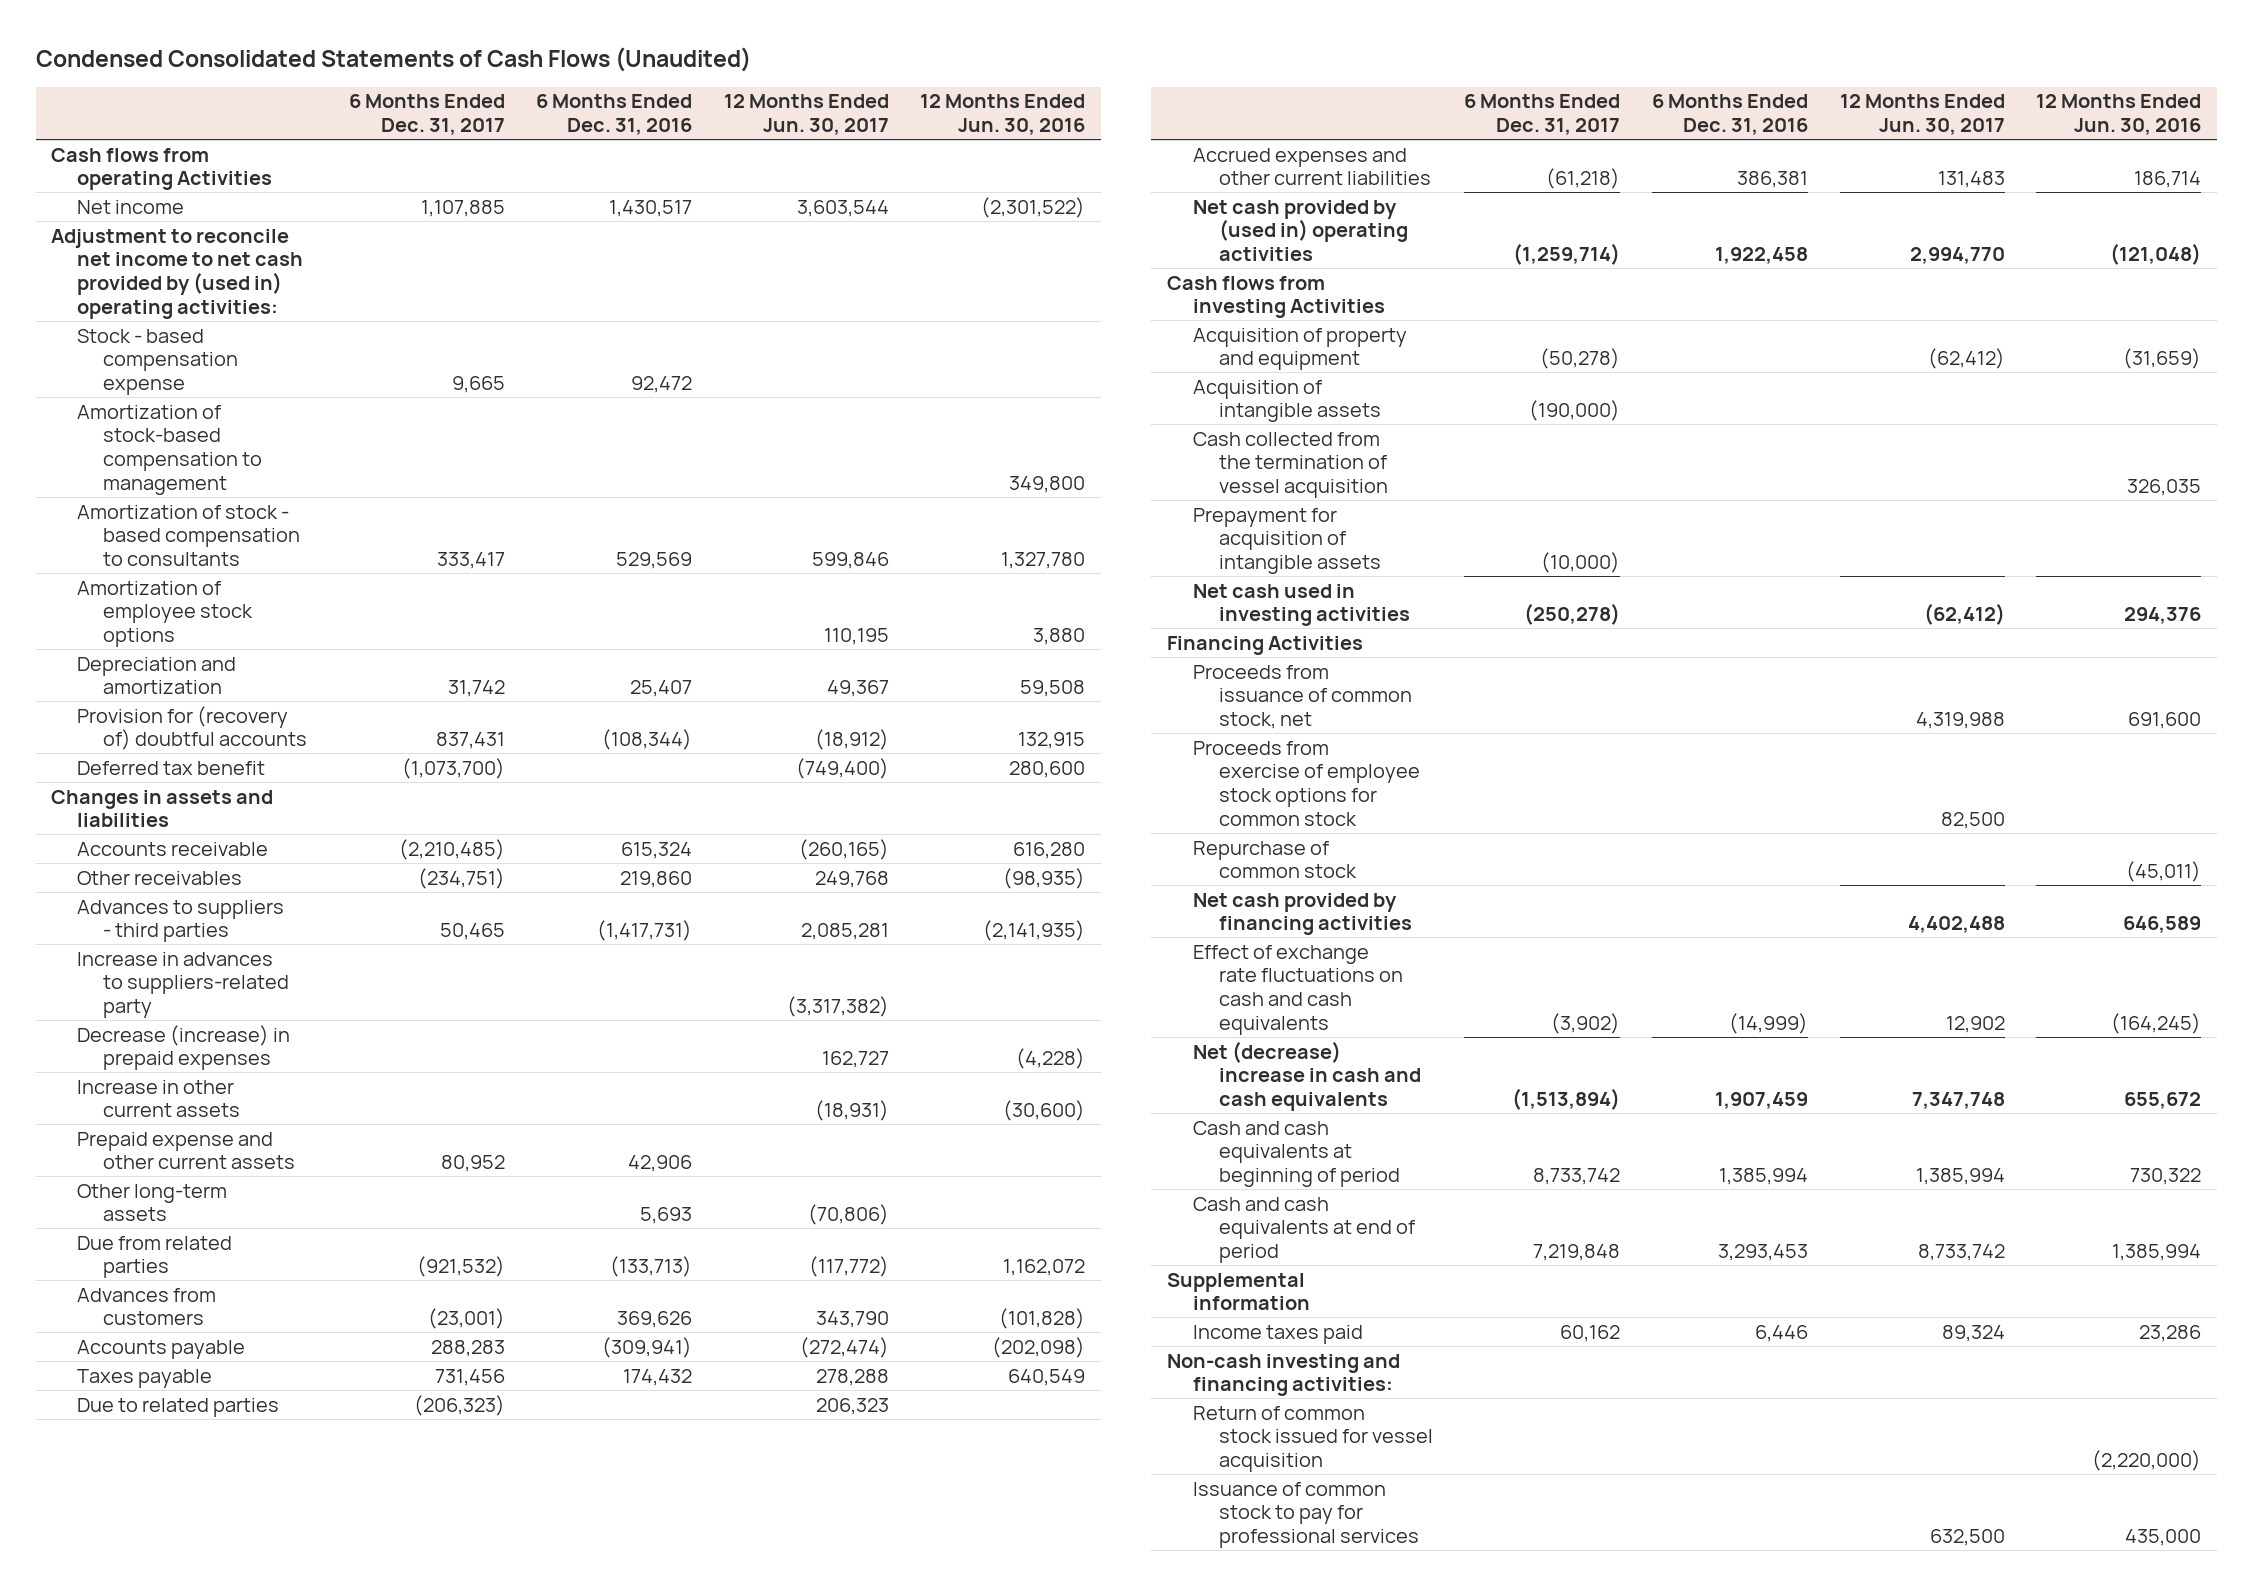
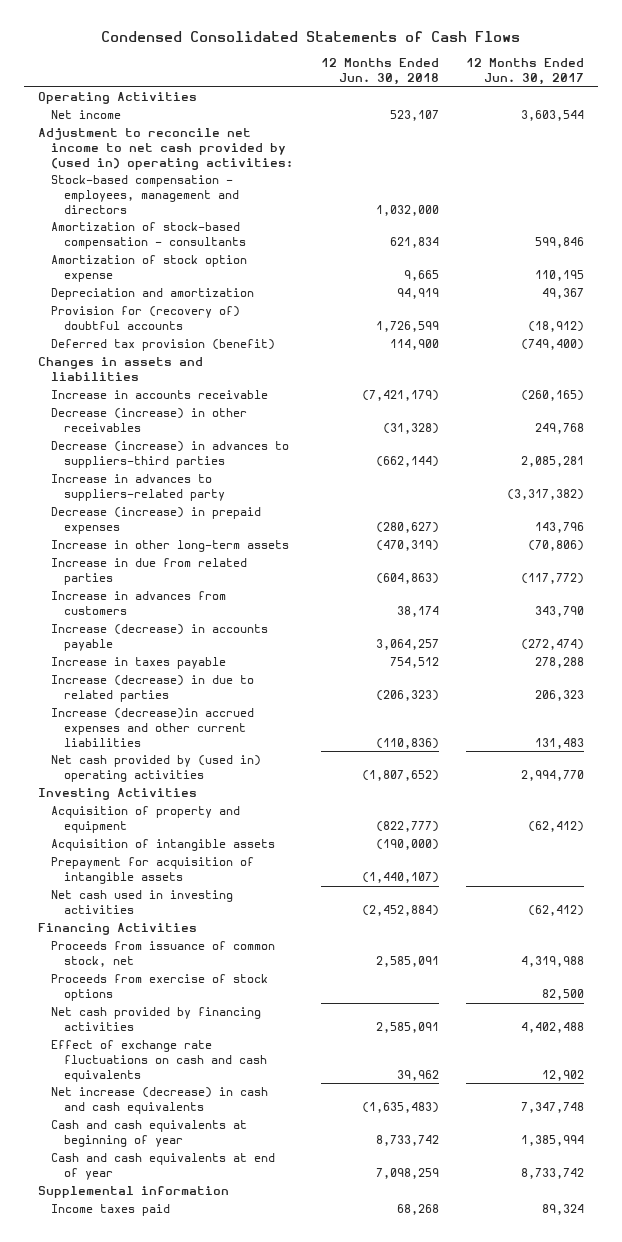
[35,46,751,72] Condensed Consolidated Statements of Cash Flows (Unaudited) -> [101,31,521,43] Condensed Consolidated Statements of Cash Flows
[348,94,505,136] 6 Months Ended Dec. 31, 2017 -> none
[536,94,693,136] 6 Months Ended Dec. 31, 2016 -> none
[920,94,1086,136] 12 Months Ended Jun. 30, 2016 -> none
none -> [320,58,439,86] 12 Months Ended Jun. 30, 2018
[51,147,273,191] Cash flows from operating Activities -> [38,92,198,105] Operating Activities
[77,404,263,495] Amortization of stock-based compensation to management -> none
[77,328,239,396] Stock - based compensation expense -> [50,175,239,214] Stock-based compensation - employees, management and directors
[77,504,301,567] Amortization of stock - based compensation to consultants -> [50,222,246,250] Amortization of stock-based compensation - consultants
[77,580,254,648] Amortization of employee stock options -> [50,255,247,283] Amortization of stock option expense
[77,760,266,775] Deferred tax benefit -> [50,339,275,352] Deferred tax provision (benefit)
[77,841,269,856] Accounts receivable -> [50,390,268,400] Increase in accounts receivable
[77,870,243,885] Other receivables -> [50,408,247,433] Decrease (increase) in other receivables
[77,899,285,943] Advances to suppliers - third parties -> [50,441,289,469] Decrease (increase) in advances to suppliers-third parties
[77,1079,241,1118] Increase in other current assets -> none
[77,1131,296,1170] Prepaid expense and other current assets -> none
[821,1051,889,1069] 162,727 -> [535,522,585,534] 143,796
[77,1183,228,1222] Other long-term assets -> [50,540,289,553] Increase in other long-term assets
[77,1235,233,1279] Due from related parties -> [50,558,247,586] Increase in due from related parties
[77,1287,217,1326] Advances from customers -> [50,591,226,616] Increase in advances from customers
[77,1339,246,1359] Accounts payable -> [50,624,268,652] Increase (decrease) in accounts payable
[77,1368,213,1388] Taxes payable -> [50,657,226,670] Increase in taxes payable
[77,1397,280,1417] Due to related parties -> [50,675,254,703] Increase (decrease) in due to related parties
[1193,147,1431,186] Accrued expenses and other current liabilities -> [50,708,254,747] Increase (decrease)in accrued expenses and other current liabilities
[1167,275,1386,319] Cash flows from investing Activities -> [38,788,198,801] Investing Activities
[1193,431,1388,499] Cash collected from the termination of vessel acquisition -> none
[1193,840,1357,879] Repurchase of common stock -> none
[1193,740,1420,826] Proceeds from exercise of employee stock options for common stock -> [50,974,268,1002] Proceeds from exercise of stock options
[1193,1040,1421,1112] Net (decrease) increase in cash and cash equivalents -> [50,1087,268,1115] Net increase (decrease) in cash and cash equivalents
[1193,1120,1400,1188] Cash and cash equivalents at beginning of period -> [50,1120,247,1148] Cash and cash equivalents at beginning of year
[1193,1196,1415,1264] Cash and cash equivalents at end of period -> [50,1153,275,1181] Cash and cash equivalents at end of year
[1167,1353,1401,1397] Non-cash investing and financing activities: -> none
[1193,1405,1433,1473] Return of common stock issued for vessel acquisition -> none
[1193,1481,1419,1549] Issuance of common stock to pay for professional services -> none

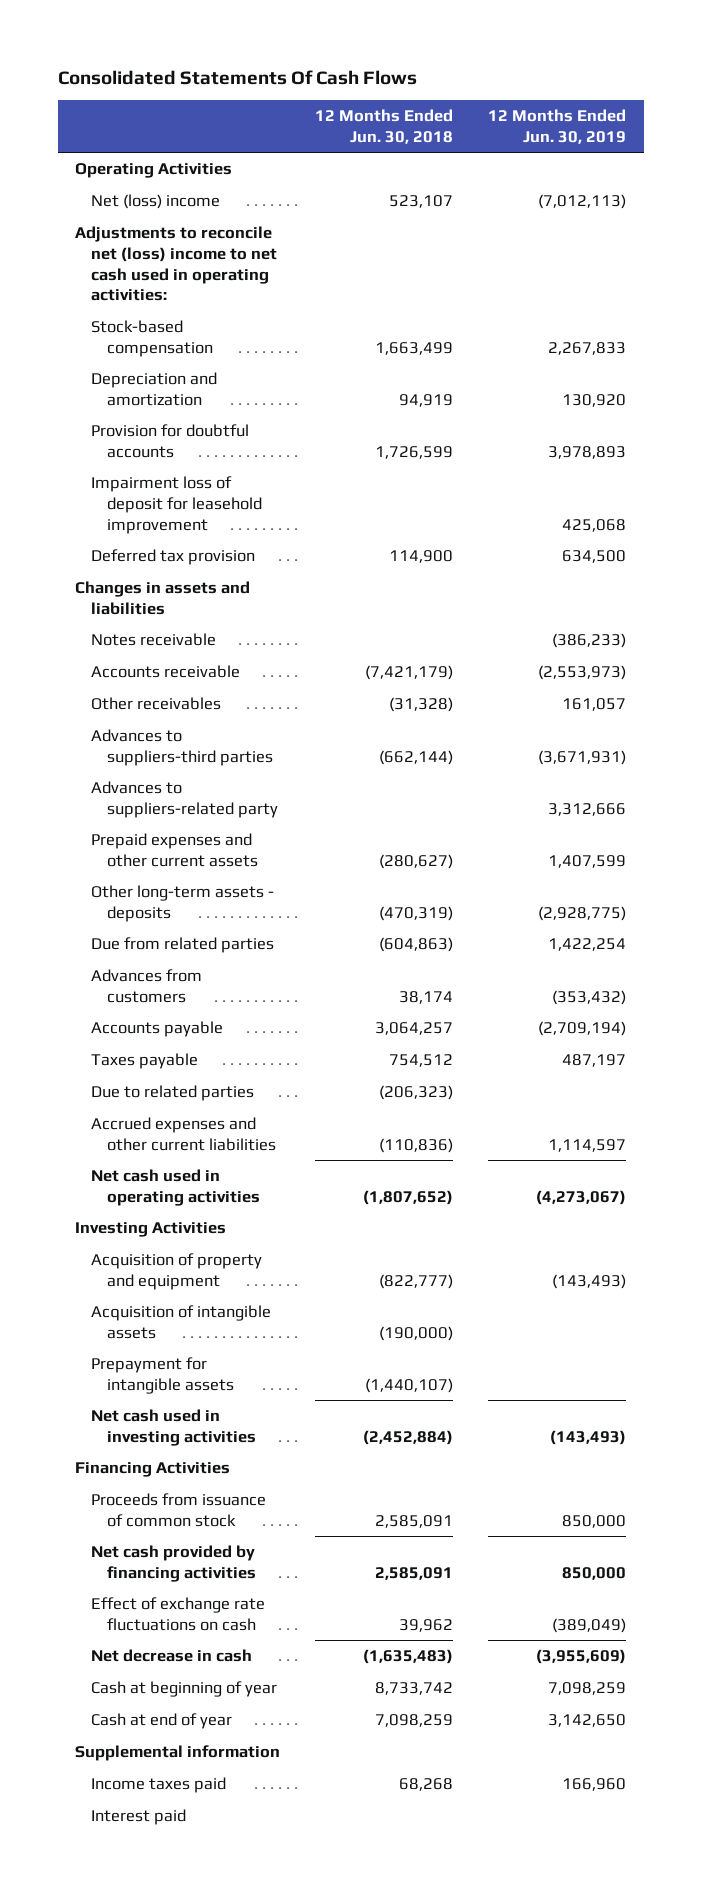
[101,31,521,43] Condensed Consolidated Statements of Cash Flows -> [57,69,417,85] Consolidated Statements Of Cash Flows
[466,58,585,86] 12 Months Ended Jun. 30, 2017 -> none
none -> [488,109,627,145] 12 Months Ended Jun. 30, 2019
[50,222,246,250] Amortization of stock-based compensation - consultants -> none
[50,255,247,283] Amortization of stock option expense -> none
[50,110,121,120] Net income -> [91,194,221,210] Net (loss) income
[38,128,293,170] Adjustment to reconcile net income to net cash provided by (used in) operating activities: -> [75,226,278,302] Adjustments to reconcile net (loss) income to net cash used in operating activities:
[50,175,239,214] Stock-based compensation - employees, management and directors -> [91,320,214,357] Stock-based compensation
[375,204,439,216] 1,032,000 -> [375,341,454,355] 1,663,499
[50,306,240,331] Provision for (recovery of) doubtful accounts -> [91,424,250,458] Provision for doubtful accounts
none -> [91,476,263,534] Impairment loss of deposit for leasehold improvement
[50,339,275,352] Deferred tax provision (benefit) -> [91,549,256,566] Deferred tax provision
none -> [91,633,217,647] Notes receivable
[50,390,268,400] Increase in accounts receivable -> [91,665,241,679] Accounts receivable
[50,408,247,433] Decrease (increase) in other receivables -> [91,697,222,711] Other receivables
[50,441,289,469] Decrease (increase) in advances to suppliers-third parties -> [91,729,274,766] Advances to suppliers-third parties
[50,474,225,502] Increase in advances to suppliers-related party -> [91,781,279,818] Advances to suppliers-related party
[50,507,261,535] Decrease (increase) in prepaid expenses -> [91,833,259,867] Prepaid expenses and other current assets
[50,540,289,553] Increase in other long-term assets -> [91,885,275,922] Other long-term assets - deposits
[50,558,247,586] Increase in due from related parties -> [91,937,275,954] Due from related parties
[50,591,226,616] Increase in advances from customers -> [91,969,203,1003] Advances from customers
[50,624,268,652] Increase (decrease) in accounts payable -> [91,1021,224,1038] Accounts payable
[50,657,226,670] Increase in taxes payable -> [91,1053,199,1070] Taxes payable
[50,675,254,703] Increase (decrease) in due to related parties -> [91,1085,255,1102] Due to related parties
[50,708,254,747] Increase (decrease)in accrued expenses and other current liabilities -> [91,1117,277,1151] Accrued expenses and other current liabilities
[50,755,261,783] Net cash provided by (used in) operating activities -> [91,1169,261,1206] Net cash used in operating activities
[50,857,254,885] Prepayment for acquisition of intangible assets -> [91,1357,235,1394] Prepayment for intangible assets
[50,974,268,1002] Proceeds from exercise of stock options -> none
[50,941,275,968] Proceeds from issuance of common stock, net -> [91,1493,267,1527] Proceeds from issuance of common stock
[50,1040,267,1082] Effect of exchange rate fluctuations on cash and cash equivalents -> [91,1597,266,1631] Effect of exchange rate fluctuations on cash
[50,1087,268,1115] Net increase (decrease) in cash and cash equivalents -> [91,1649,253,1663] Net decrease in cash
[50,1120,247,1148] Cash and cash equivalents at beginning of year -> [91,1681,278,1698] Cash at beginning of year
[50,1153,275,1181] Cash and cash equivalents at end of year -> [91,1713,233,1730] Cash at end of year
none -> [91,1809,187,1826] Interest paid

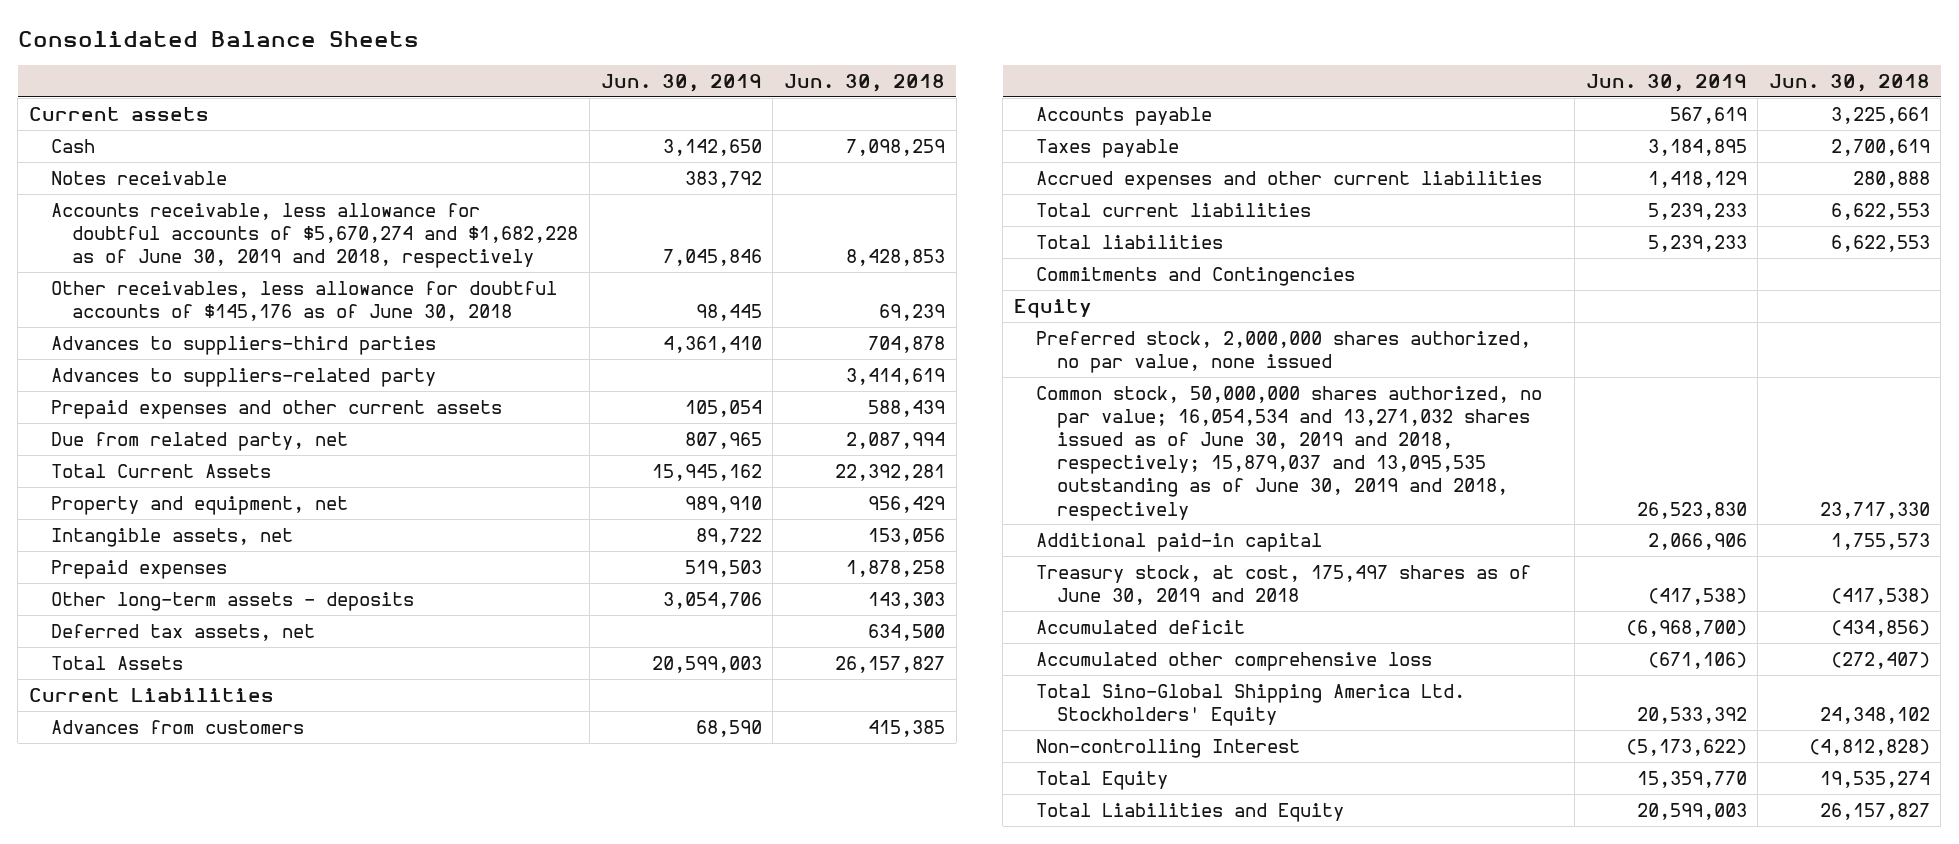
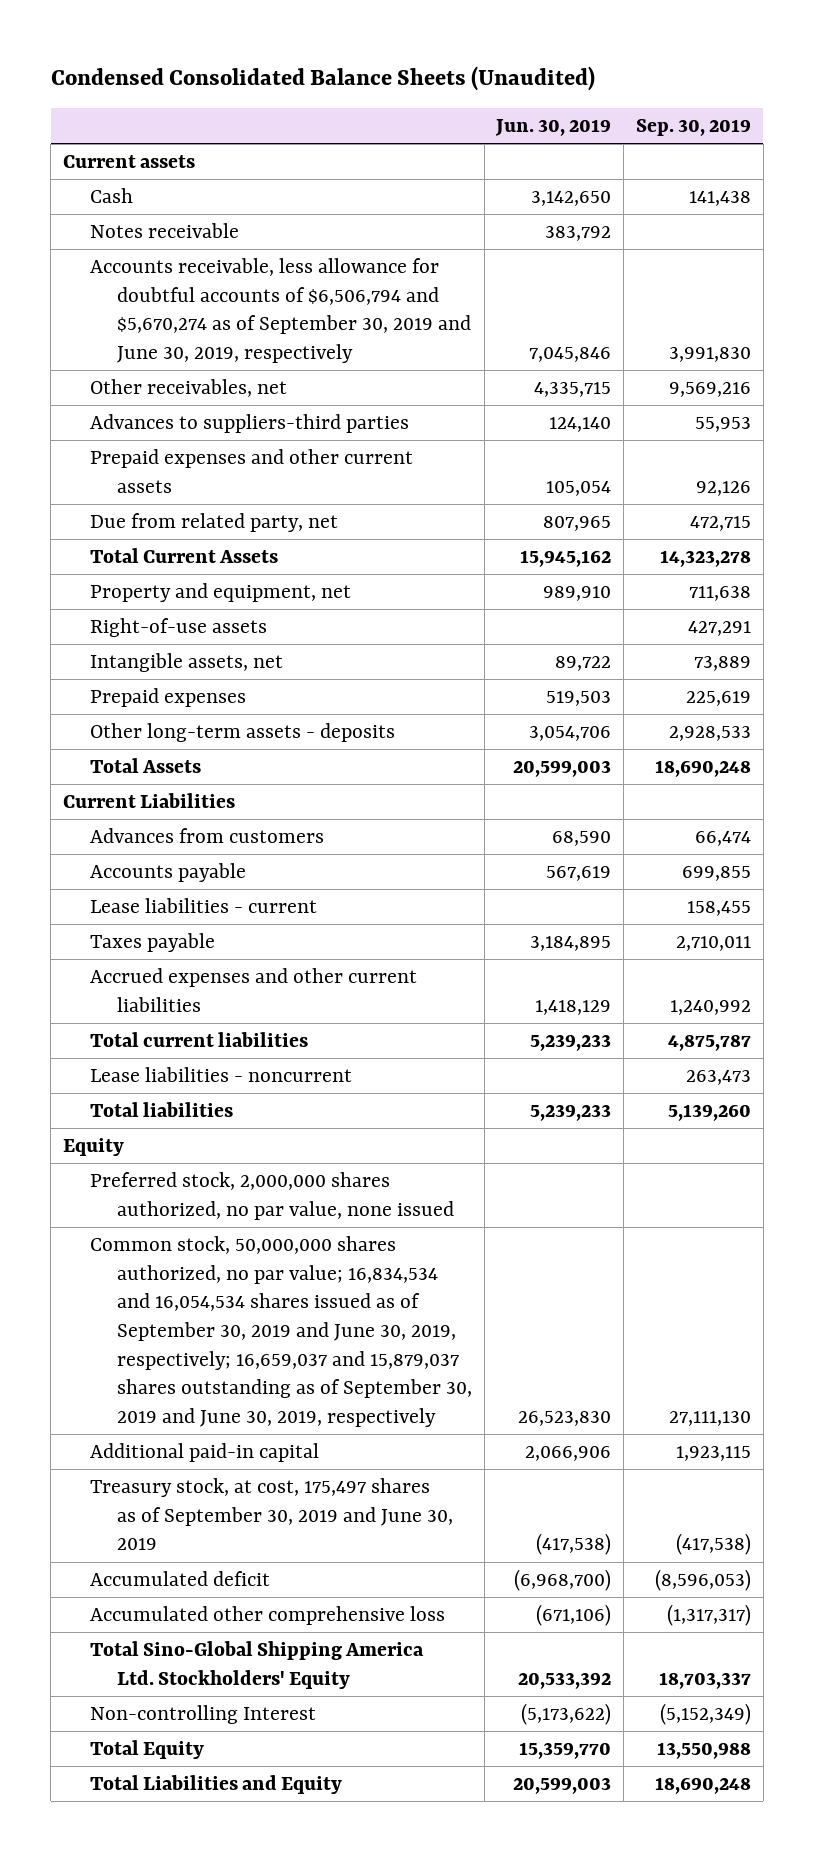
[17,30,419,47] Consolidated Balance Sheets -> [50,66,595,92] Condensed Consolidated Balance Sheets (Unaudited)
[784,74,946,93] Jun. 30, 2018 -> none
none -> [636,118,752,136] Sep. 30, 2019
[50,280,557,322] Other receivables, less allowance for doubtful accounts of $145,176 as of June 30, 2018 -> none
[50,367,436,387] Advances to suppliers-related party -> none
[50,202,579,269] Accounts receivable, less allowance for doubtful accounts of $5,670,274 and $1,682,228 as of June 30, 2019 and 2018, respectively -> [89,257,471,363] Accounts receivable, less allowance for doubtful accounts of $6,506,794 and $5,670,274 as of September 30, 2019 and June 30, 2019, respectively
none -> [89,378,287,397] Other receivables, net
[662,335,762,353] 4,361,410 -> [549,416,612,432] 124,140
none -> [89,617,267,637] Right-of-use assets
[50,623,315,641] Deferred tax assets, net -> none
none -> [89,897,317,913] Lease liabilities - current
none -> [89,1066,352,1082] Lease liabilities - noncurrent
[1035,266,1355,286] Commitments and Contingencies -> none
[1035,385,1542,521] Common stock, 50,000,000 shares authorized, no par value; 16,054,534 and 13,271,032 shares issued as of June 30, 2019 and 2018, respectively; 15,879,037 and 13,095,535 outstanding as of June 30, 2019 and 2018, respectively -> [89,1235,472,1427] Common stock, 50,000,000 shares authorized, no par value; 16,834,534 and 16,054,534 shares issued as of September 30, 2019 and June 30, 2019, respectively; 16,659,037 and 15,879,037 shares outstanding as of September 30, 2019 and June 30, 2019, respectively
[1035,564,1531,606] Treasury stock, at cost, 175,497 shares as of June 30, 2019 and 2018 -> [89,1477,453,1551] Treasury stock, at cost, 175,497 shares as of September 30, 2019 and June 30, 2019

